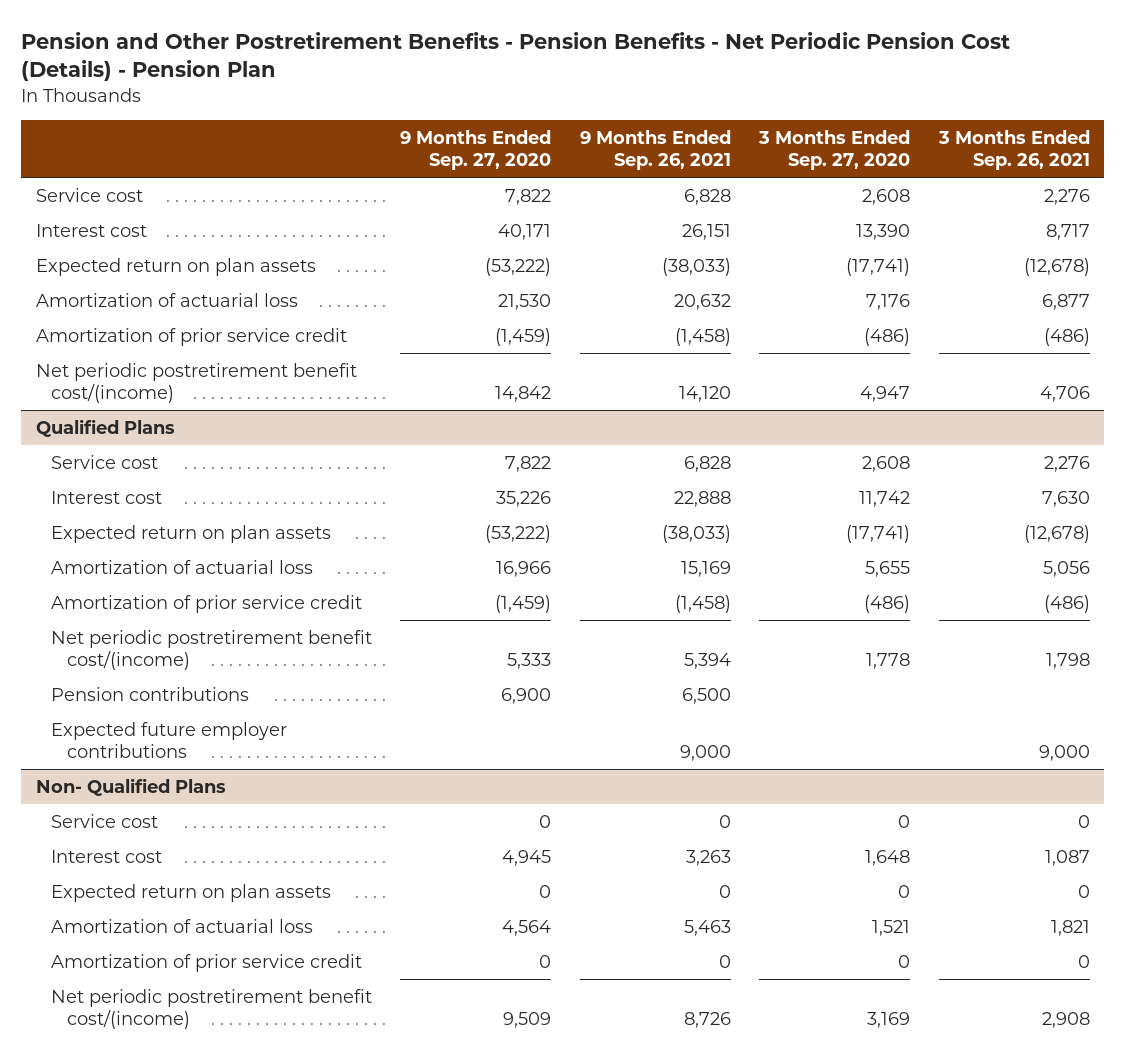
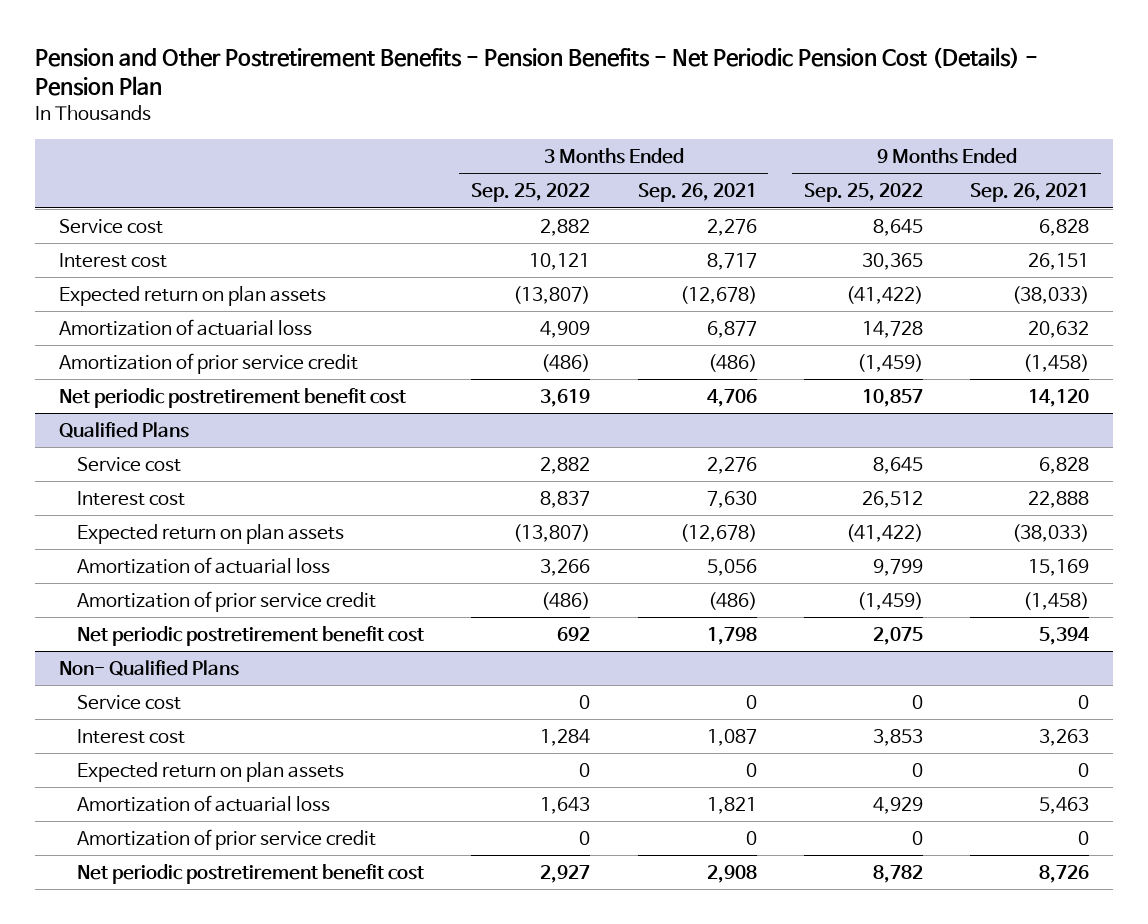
[400,129,552,170] 9 Months Ended Sep. 27, 2020 -> none
[758,129,911,170] 3 Months Ended Sep. 27, 2020 -> none
none -> [471,183,591,203] Sep. 25, 2022
none -> [804,183,924,203] Sep. 25, 2022
[35,362,357,403] Net periodic postretirement benefit cost/(income) -> [58,388,406,409] Net periodic postretirement benefit cost
[51,686,250,701] Pension contributions -> none
[51,721,288,758] Expected future employer contributions -> none
[51,629,373,670] Net periodic postretirement benefit cost/(income) -> [76,626,424,647] Net periodic postretirement benefit cost
[51,988,373,1029] Net periodic postretirement benefit cost/(income) -> [76,864,424,885] Net periodic postretirement benefit cost

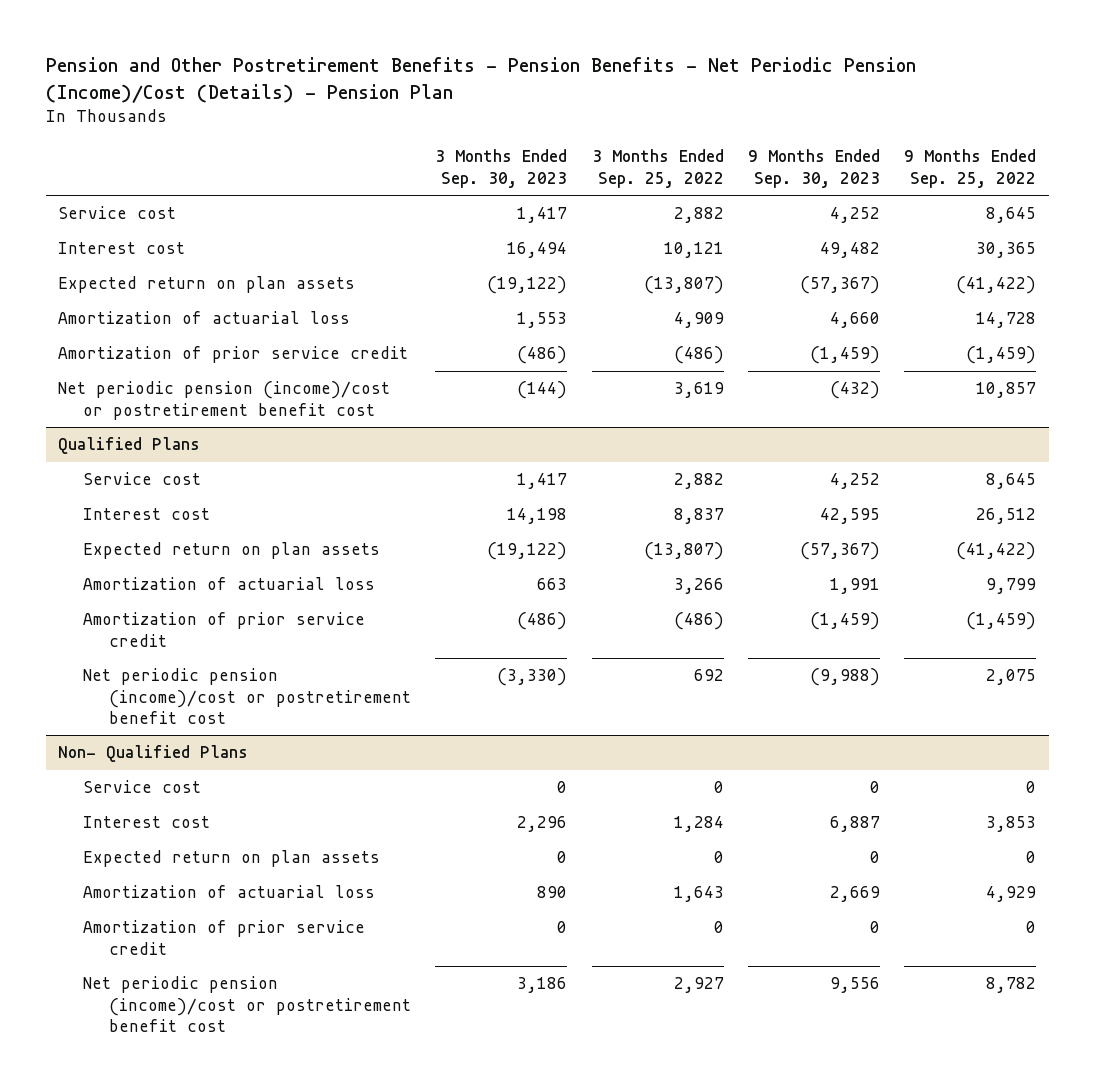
[35,46,1039,97] Pension and Other Postretirement Benefits - Pension Benefits - Net Periodic Pension Cost (Details) - Pension Plan -> [45,57,916,103] Pension and Other Postretirement Benefits - Pension Benefits - Net Periodic Pension (Income)/Cost (Details) - Pension Plan
[637,183,757,203] Sep. 26, 2021 -> none
[970,183,1090,203] Sep. 26, 2021 -> none
none -> [435,149,568,188] 3 Months Ended Sep. 30, 2023
none -> [748,149,881,188] 9 Months Ended Sep. 30, 2023
[58,388,406,409] Net periodic postretirement benefit cost -> [57,381,390,420] Net periodic pension (income)/cost or postretirement benefit cost
[76,626,424,647] Net periodic postretirement benefit cost -> [83,668,412,725] Net periodic pension (income)/cost or postretirement benefit cost
[76,864,424,885] Net periodic postretirement benefit cost -> [83,976,412,1033] Net periodic pension (income)/cost or postretirement benefit cost

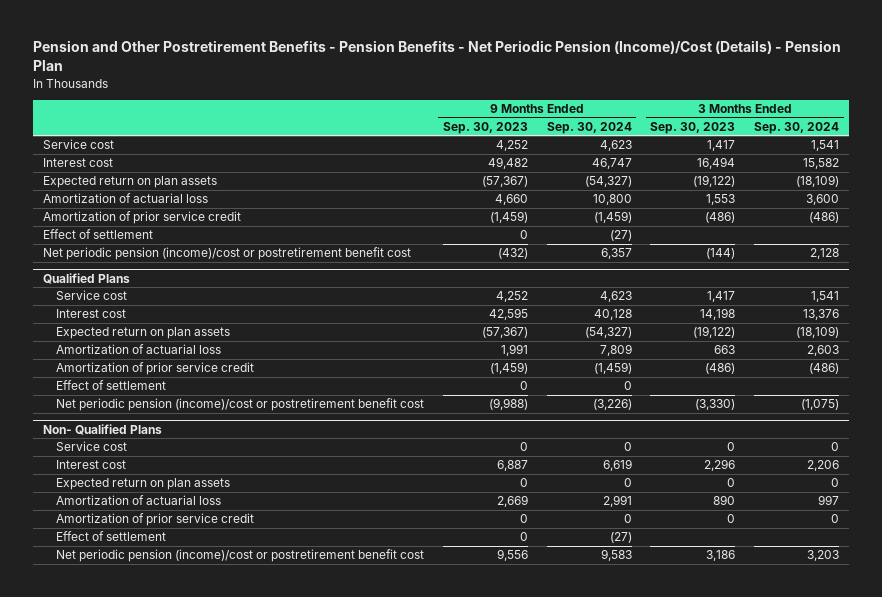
[591,149,724,188] 3 Months Ended Sep. 25, 2022 -> none
[904,149,1037,188] 9 Months Ended Sep. 25, 2022 -> none
none -> [546,122,632,135] Sep. 30, 2024
none -> [754,122,840,135] Sep. 30, 2024
none -> [42,229,153,240] Effect of settlement
none -> [56,380,167,391] Effect of settlement
none -> [56,531,167,542] Effect of settlement

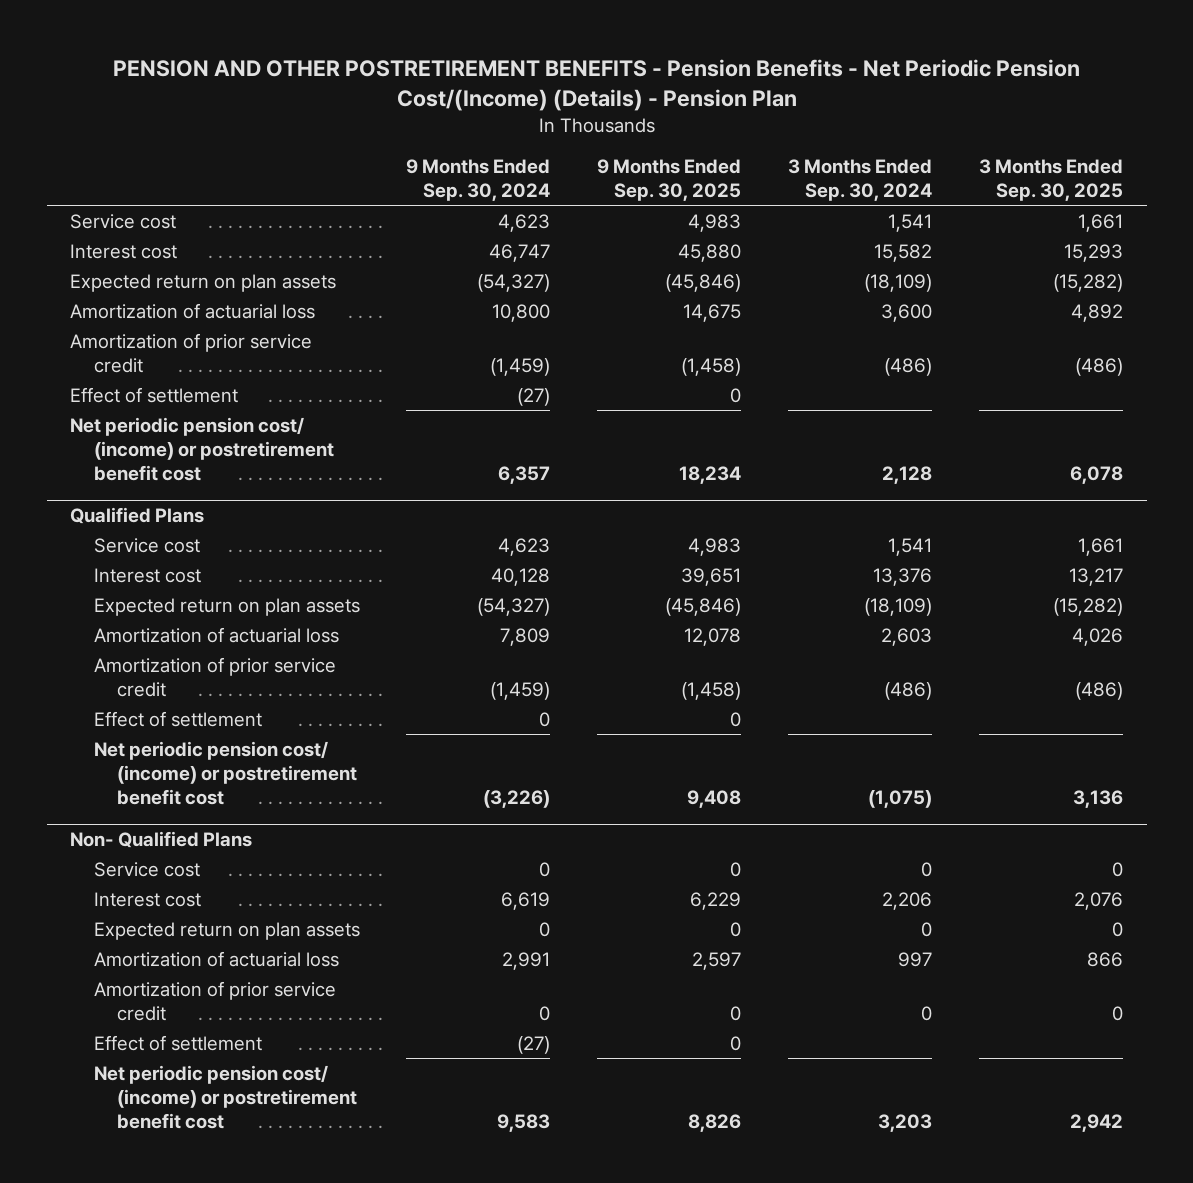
[33,40,842,72] Pension and Other Postretirement Benefits - Pension Benefits - Net Periodic Pension (Income)/Cost (Details) - Pension Plan -> [112,59,1080,111] PENSION AND OTHER POSTRETIREMENT BENEFITS - Pension Benefits - Net Periodic Pension Cost/(Income) (Details) - Pension Plan
[442,122,528,135] Sep. 30, 2023 -> none
[650,122,736,135] Sep. 30, 2023 -> none
none -> [597,158,742,201] 9 Months Ended Sep. 30, 2025
none -> [979,158,1124,201] 3 Months Ended Sep. 30, 2025
[42,247,411,261] Net periodic pension (income)/cost or postretirement benefit cost -> [70,416,334,482] Net periodic pension cost/ (income) or postretirement benefit cost
[56,398,425,412] Net periodic pension (income)/cost or postretirement benefit cost -> [93,740,358,806] Net periodic pension cost/ (income) or postretirement benefit cost
[56,549,425,563] Net periodic pension (income)/cost or postretirement benefit cost -> [93,1064,358,1130] Net periodic pension cost/ (income) or postretirement benefit cost

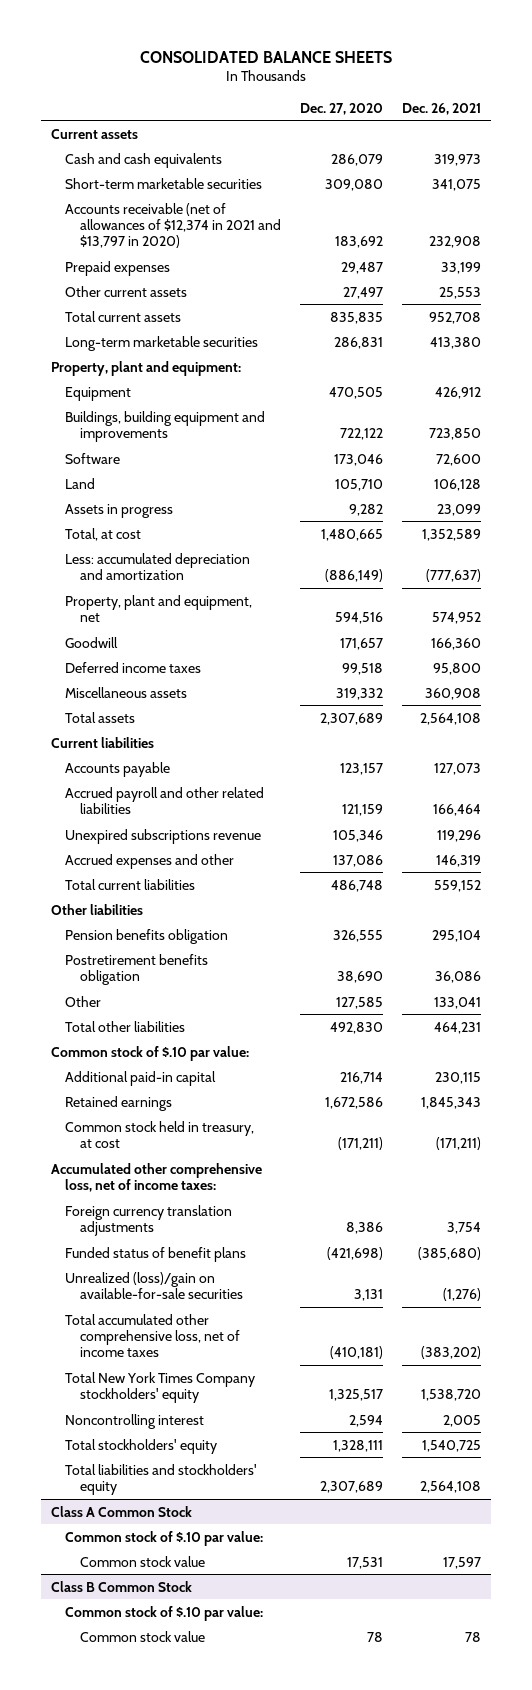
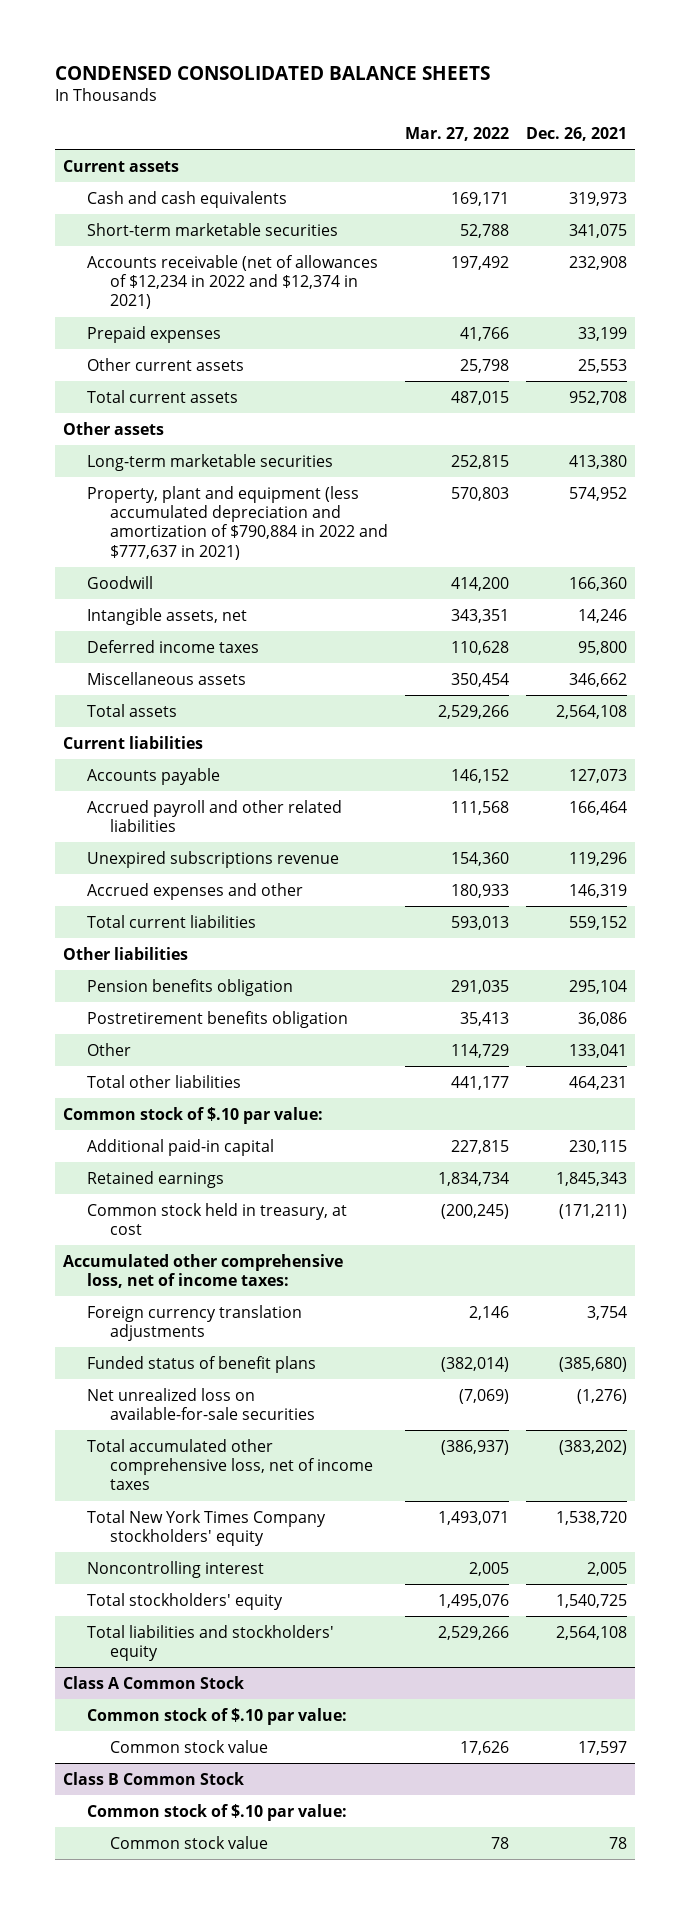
[139,50,392,63] CONSOLIDATED BALANCE SHEETS -> [55,65,491,80] CONDENSED CONSOLIDATED BALANCE SHEETS
[300,102,384,115] Dec. 27, 2020 -> none
none -> [404,127,509,142] Mar. 27, 2022
[65,202,282,248] Accounts receivable (net of allowances of $12,374 in 2021 and $13,797 in 2020) -> [86,254,378,310] Accounts receivable (net of allowances of $12,234 in 2022 and $12,374 in 2021)
none -> [63,421,165,435] Other assets
[50,360,241,376] Property, plant and equipment: -> none
[65,386,132,401] Equipment -> none
[65,410,266,442] Buildings, building equipment and improvements -> none
[65,452,121,464] Software -> none
[65,477,96,489] Land -> none
[65,503,174,518] Assets in progress -> none
[65,527,142,541] Total, at cost -> none
[65,552,251,580] Less: accumulated depreciation and amortization -> none
[65,594,253,622] Property, plant and equipment, net -> [86,485,389,560] Property, plant and equipment (less accumulated depreciation and amortization of $790,884 in 2022 and $777,637 in 2021)
none -> [86,607,247,625] Intangible assets, net
[425,687,482,700] 360,908 -> [568,672,627,687] 346,662
[65,1271,244,1299] Unrealized (loss)/gain on available-for-sale securities -> [86,1387,316,1421] Net unrealized loss on available-for-sale securities

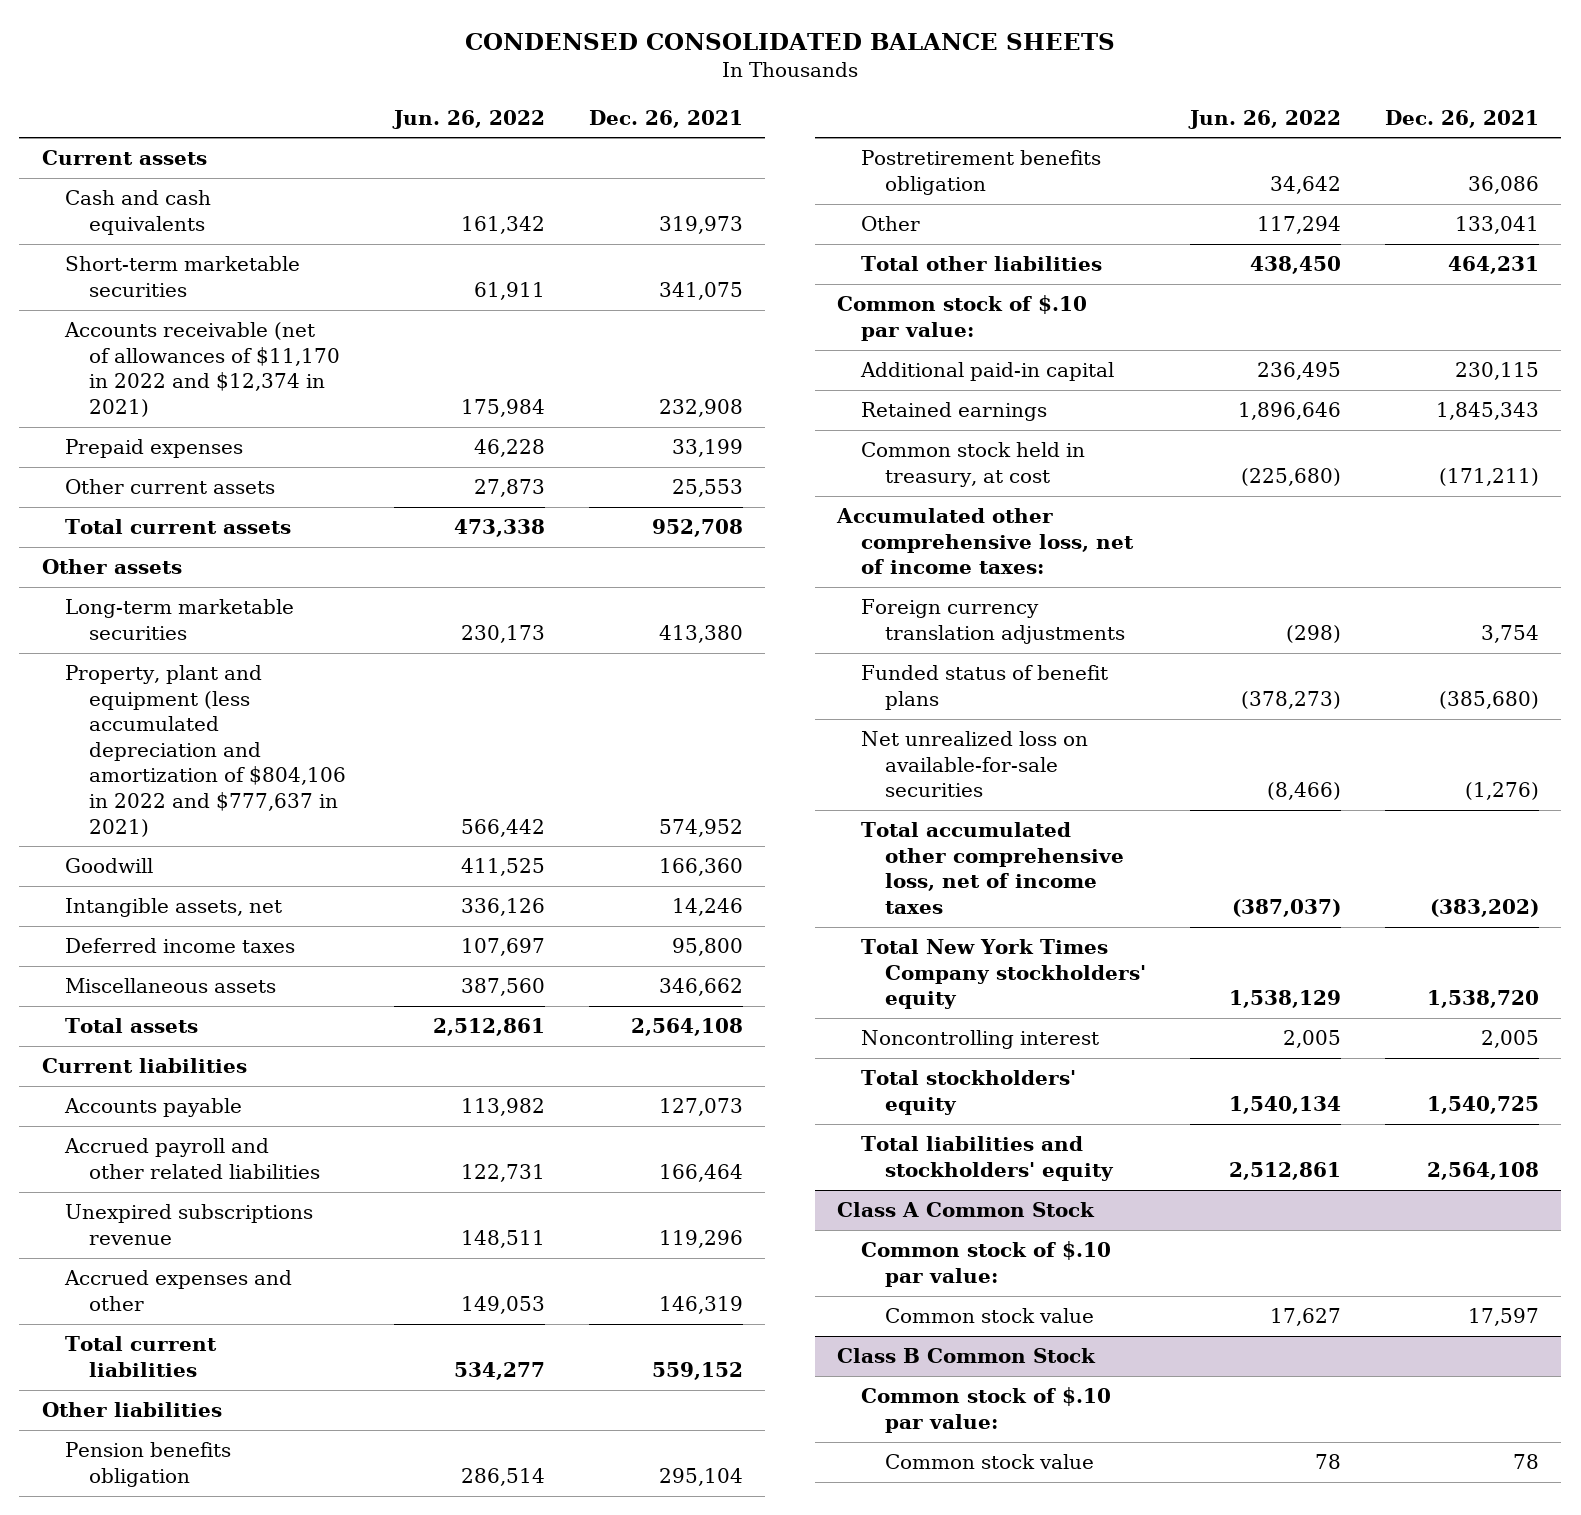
[404,127,509,142] Mar. 27, 2022 -> none
none -> [392,109,546,129] Jun. 26, 2022
[86,254,378,310] Accounts receivable (net of allowances of $12,234 in 2022 and $12,374 in 2021) -> [64,322,340,417] Accounts receivable (net of allowances of $11,170 in 2022 and $12,374 in 2021)
[86,485,389,560] Property, plant and equipment (less accumulated depreciation and amortization of $790,884 in 2022 and $777,637 in 2021) -> [65,665,346,837] Property, plant and equipment (less accumulated depreciation and amortization of $804,106 in 2022 and $777,637 in 2021)

